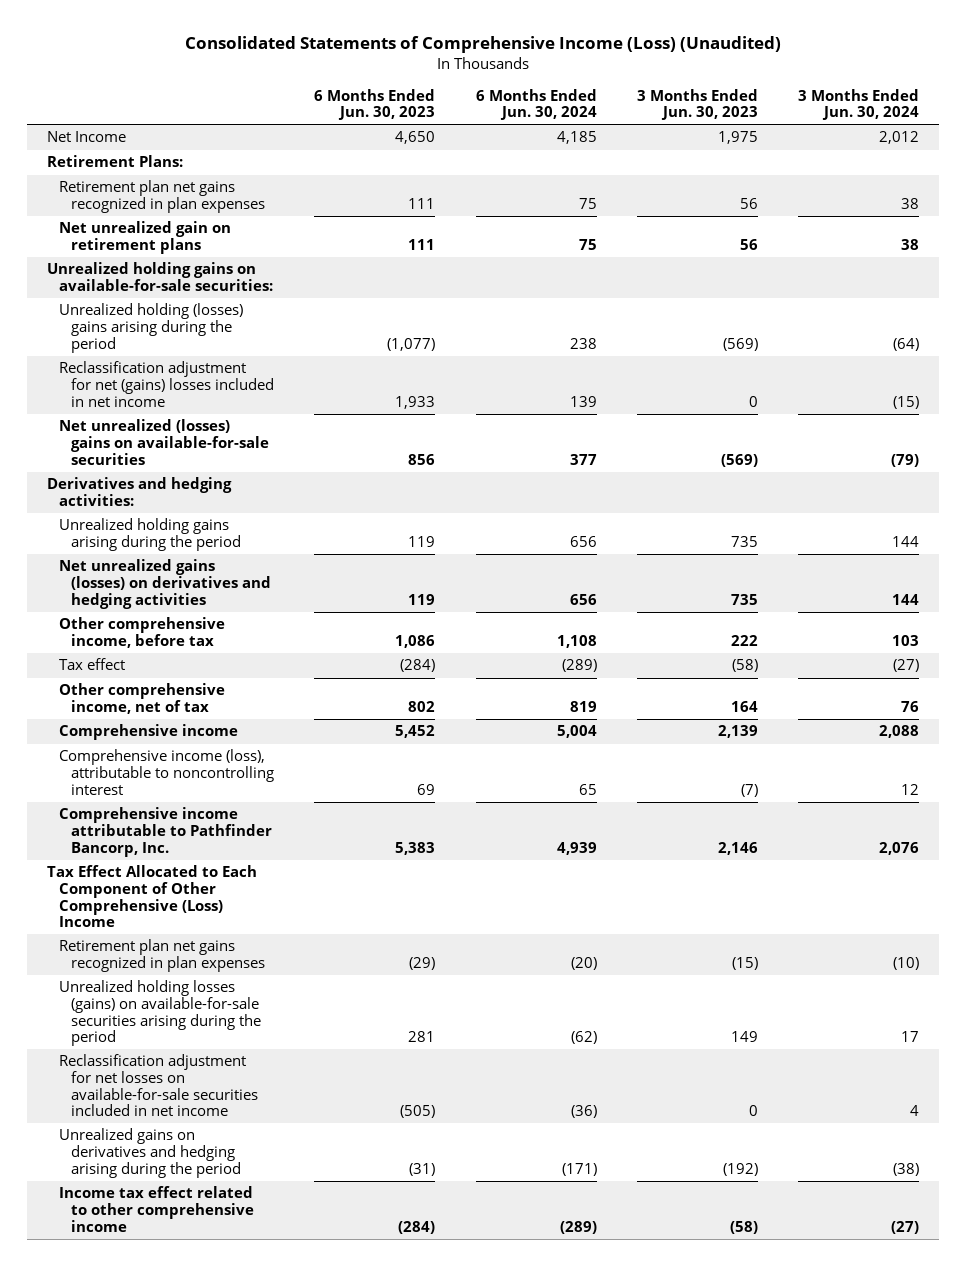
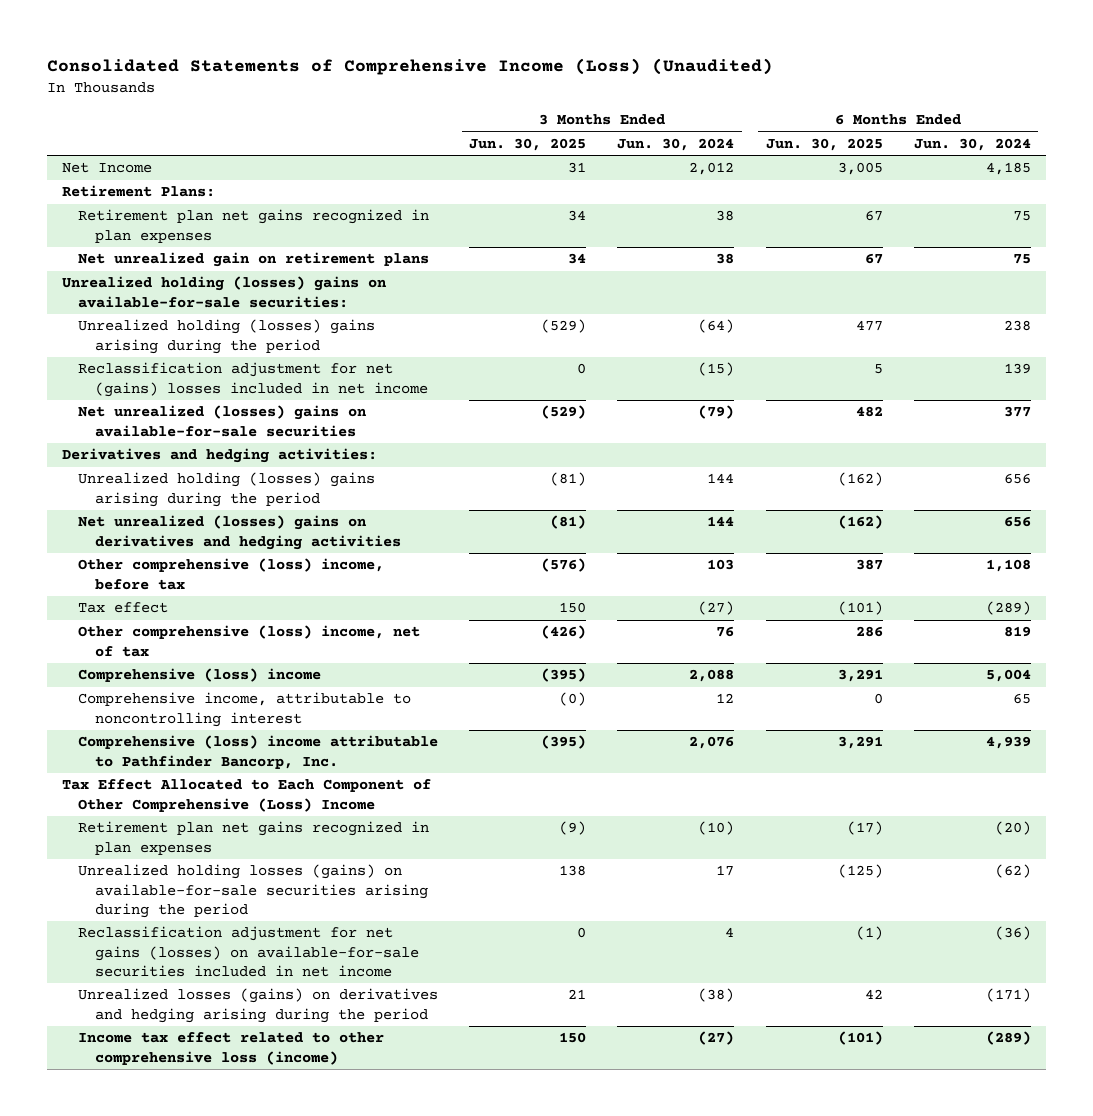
[314,88,436,121] 6 Months Ended Jun. 30, 2023 -> none
[636,88,758,121] 3 Months Ended Jun. 30, 2023 -> none
none -> [469,137,587,151] Jun. 30, 2025
none -> [765,137,883,151] Jun. 30, 2025
[47,262,274,292] Unrealized holding gains on available-for-sale securities: -> [62,276,388,308] Unrealized holding (losses) gains on available-for-sale securities:
[59,518,242,552] Unrealized holding gains arising during the period -> [78,472,376,507] Unrealized holding (losses) gains arising during the period
[59,559,272,609] Net unrealized gains (losses) on derivatives and hedging activities -> [78,515,401,550] Net unrealized (losses) gains on derivatives and hedging activities
[59,617,226,649] Other comprehensive income, before tax -> [78,558,385,590] Other comprehensive (loss) income, before tax
[59,683,226,715] Other comprehensive income, net of tax -> [78,625,421,657] Other comprehensive (loss) income, net of tax
[59,724,239,741] Comprehensive income -> [78,668,322,683] Comprehensive (loss) income
[59,749,275,795] Comprehensive income (loss), attributable to noncontrolling interest -> [78,692,412,727] Comprehensive income, attributable to noncontrolling interest
[59,807,273,857] Comprehensive income attributable to Pathfinder Bancorp, Inc. -> [78,735,439,769] Comprehensive (loss) income attributable to Pathfinder Bancorp, Inc.
[59,1054,259,1117] Reclassification adjustment for net losses on available-for-sale securities included in net income -> [78,926,419,977] Reclassification adjustment for net gains (losses) on available-for-sale securities included in net income
[59,1128,242,1178] Unrealized gains on derivatives and hedging arising during the period -> [78,988,439,1023] Unrealized losses (gains) on derivatives and hedging arising during the period
[59,1186,255,1232] Income tax effect related to other comprehensive income -> [78,1032,385,1065] Income tax effect related to other comprehensive loss (income)

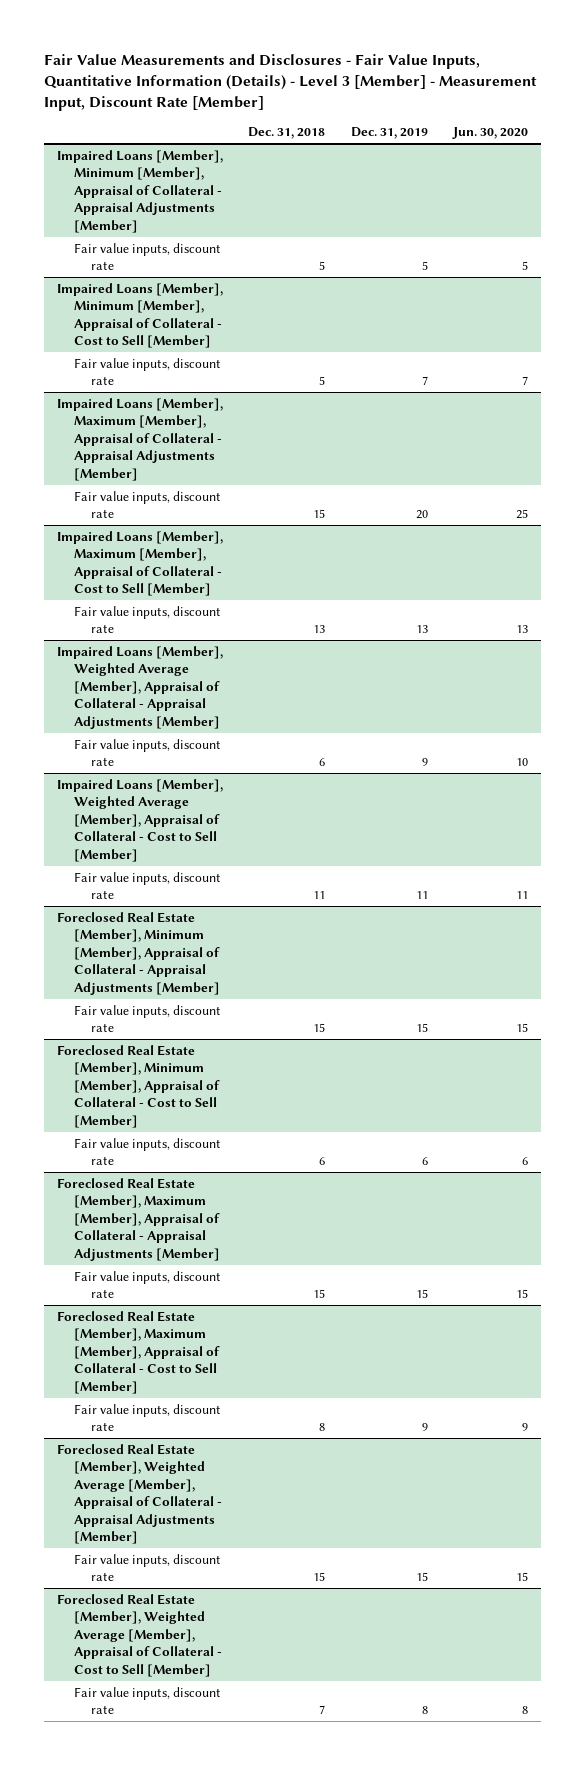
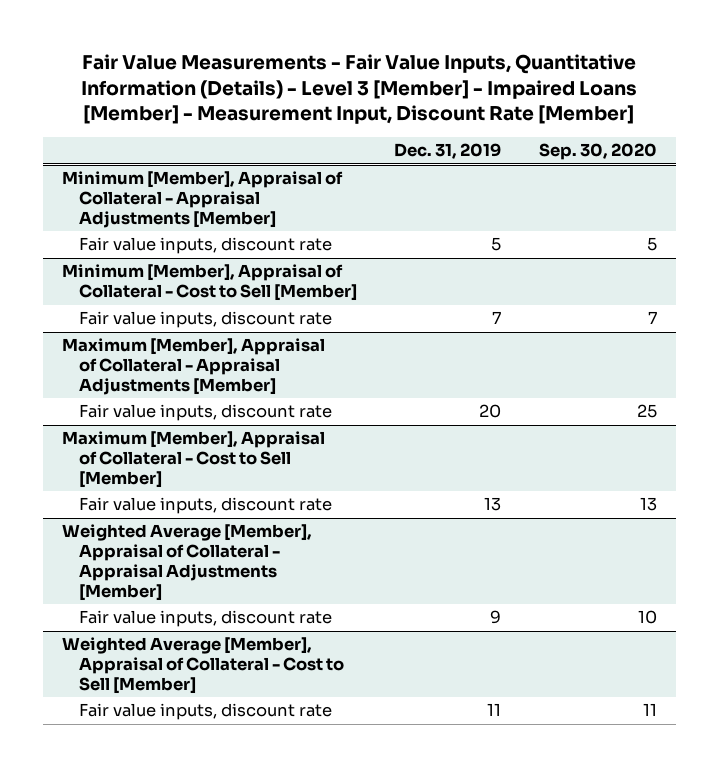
[44,54,538,112] Fair Value Measurements and Disclosures - Fair Value Inputs, Quantitative Information (Details) - Level 3 [Member] - Measurement Input, Discount Rate [Member] -> [81,54,638,125] Fair Value Measurements - Fair Value Inputs, Quantitative Information (Details) - Level 3 [Member] - Impaired Loans [Member] - Measurement Input, Discount Rate [Member]
[248,127,326,140] Dec. 31, 2018 -> none
[452,127,529,140] Jun. 30, 2020 -> none
none -> [538,143,657,161] Sep. 30, 2020
[57,149,224,233] Impaired Loans [Member], Minimum [Member], Appraisal of Collateral - Appraisal Adjustments [Member] -> [62,171,344,228] Minimum [Member], Appraisal of Collateral - Appraisal Adjustments [Member]
[57,282,224,349] Impaired Loans [Member], Minimum [Member], Appraisal of Collateral - Cost to Sell [Member] -> [62,264,357,302] Minimum [Member], Appraisal of Collateral - Cost to Sell [Member]
[57,397,224,481] Impaired Loans [Member], Maximum [Member], Appraisal of Collateral - Appraisal Adjustments [Member] -> [62,338,326,395] Maximum [Member], Appraisal of Collateral - Appraisal Adjustments [Member]
[57,530,224,597] Impaired Loans [Member], Maximum [Member], Appraisal of Collateral - Cost to Sell [Member] -> [62,431,326,488] Maximum [Member], Appraisal of Collateral - Cost to Sell [Member]
[57,645,224,729] Impaired Loans [Member], Weighted Average [Member], Appraisal of Collateral - Appraisal Adjustments [Member] -> [62,524,313,601] Weighted Average [Member], Appraisal of Collateral - Appraisal Adjustments [Member]
[57,778,224,862] Impaired Loans [Member], Weighted Average [Member], Appraisal of Collateral - Cost to Sell [Member] -> [62,637,344,694] Weighted Average [Member], Appraisal of Collateral - Cost to Sell [Member]
[57,911,221,995] Foreclosed Real Estate [Member], Minimum [Member], Appraisal of Collateral - Appraisal Adjustments [Member] -> none
[74,1004,222,1033] Fair value inputs, discount rate -> none
[57,1044,221,1128] Foreclosed Real Estate [Member], Minimum [Member], Appraisal of Collateral - Cost to Sell [Member] -> none
[74,1137,222,1166] Fair value inputs, discount rate -> none
[57,1177,221,1261] Foreclosed Real Estate [Member], Maximum [Member], Appraisal of Collateral - Appraisal Adjustments [Member] -> none
[74,1270,222,1299] Fair value inputs, discount rate -> none
[57,1310,221,1394] Foreclosed Real Estate [Member], Maximum [Member], Appraisal of Collateral - Cost to Sell [Member] -> none
[74,1403,222,1432] Fair value inputs, discount rate -> none
[57,1443,223,1545] Foreclosed Real Estate [Member], Weighted Average [Member], Appraisal of Collateral - Appraisal Adjustments [Member] -> none
[74,1553,222,1582] Fair value inputs, discount rate -> none
[57,1593,223,1677] Foreclosed Real Estate [Member], Weighted Average [Member], Appraisal of Collateral - Cost to Sell [Member] -> none
[74,1686,222,1715] Fair value inputs, discount rate -> none

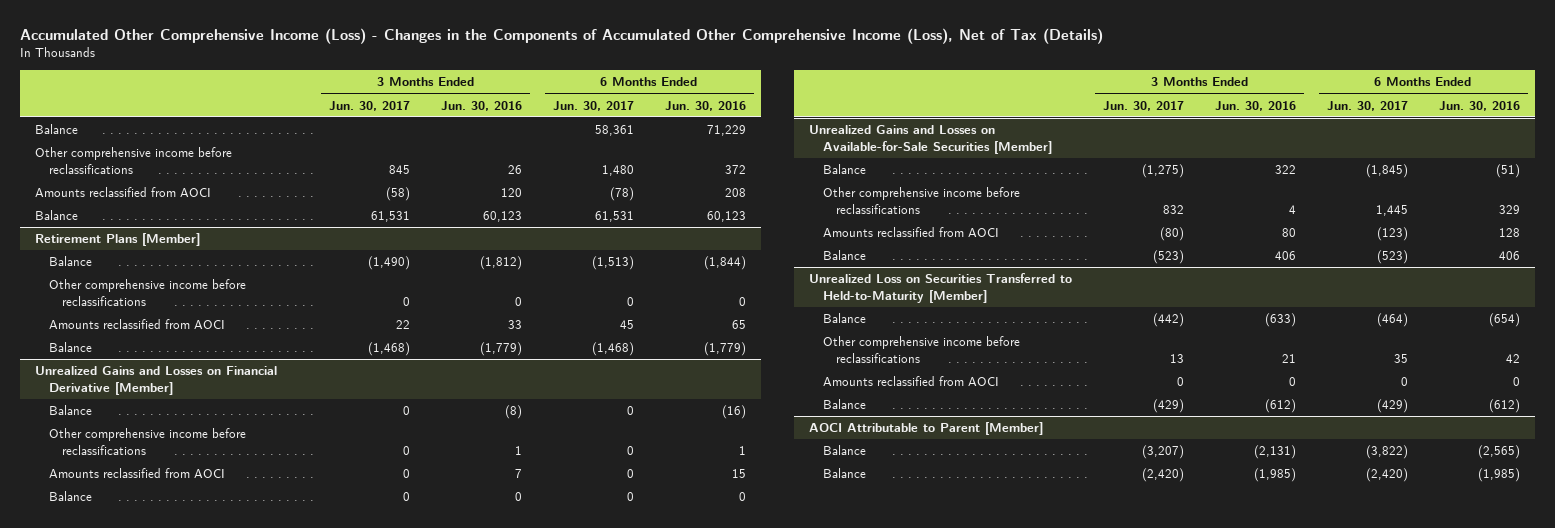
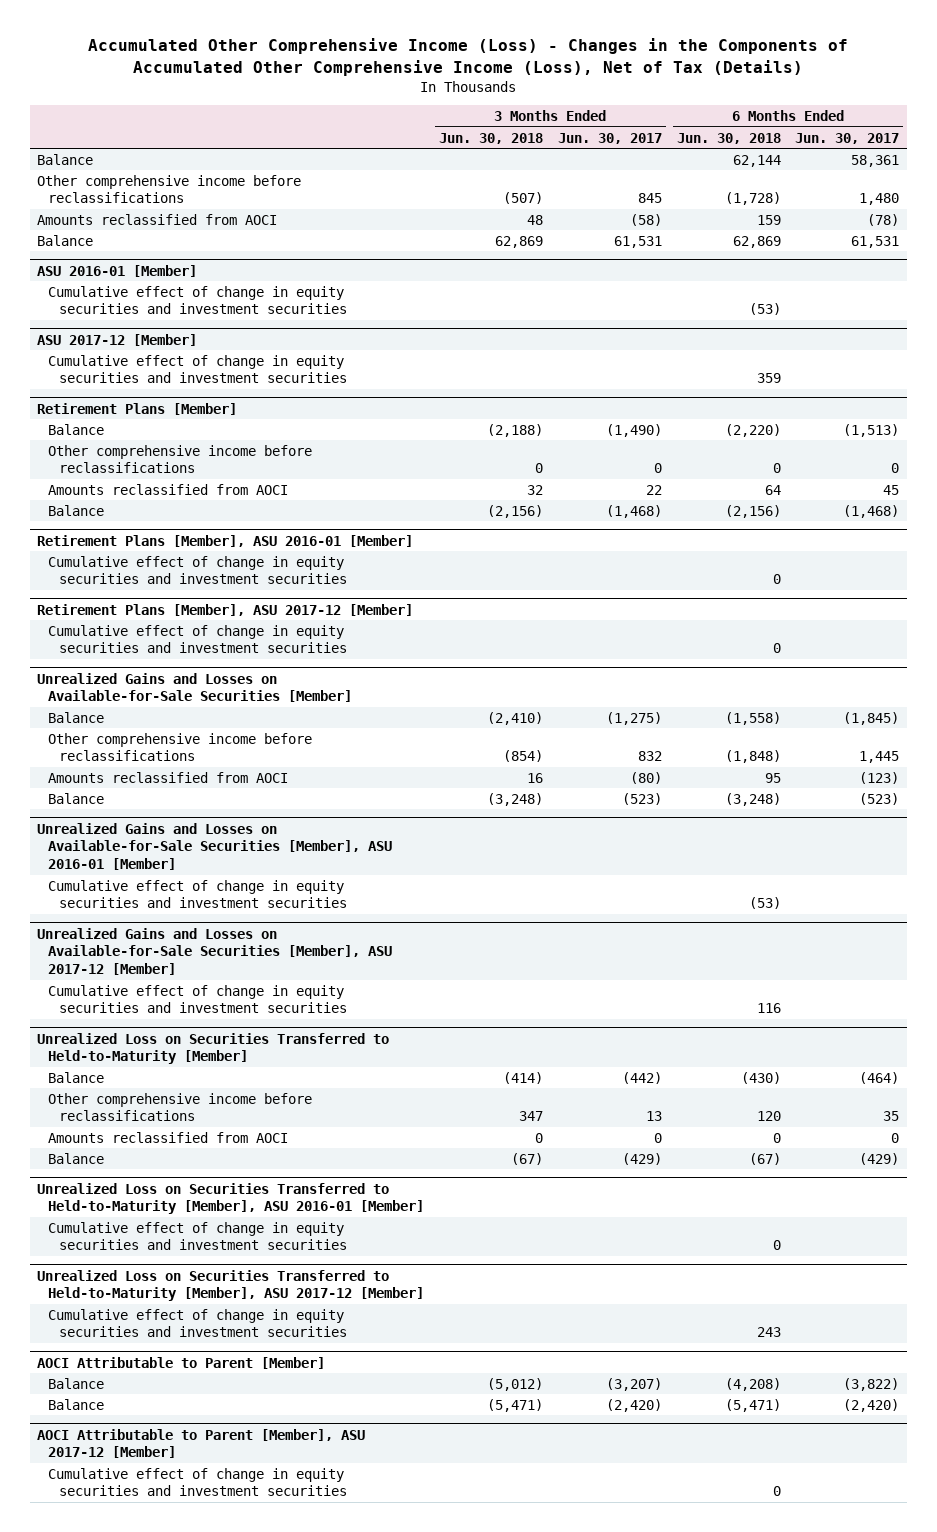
[441,100,523,111] Jun. 30, 2016 -> none
[664,100,746,111] Jun. 30, 2016 -> none
none -> [439,132,544,144] Jun. 30, 2018
none -> [676,132,781,144] Jun. 30, 2018
none -> [37,264,198,277] ASU 2016-01 [Member]
none -> [48,285,348,315] Cumulative effect of change in equity securities and investment securities
none -> [37,333,198,346] ASU 2017-12 [Member]
none -> [48,354,348,384] Cumulative effect of change in equity securities and investment securities
[35,366,278,395] Unrealized Gains and Losses on Financial Derivative [Member] -> none
[48,405,92,416] Balance -> none
[48,428,246,455] Other comprehensive income before reclassifications -> none
[48,468,225,479] Amounts reclassified from AOCI -> none
[48,491,92,502] Balance -> none
none -> [37,534,414,547] Retirement Plans [Member], ASU 2016-01 [Member]
none -> [48,555,348,585] Cumulative effect of change in equity securities and investment securities
none -> [37,603,414,616] Retirement Plans [Member], ASU 2017-12 [Member]
none -> [48,624,348,654] Cumulative effect of change in equity securities and investment securities
none -> [37,822,393,870] Unrealized Gains and Losses on Available-for-Sale Securities [Member], ASU 2016-01 [Member]
none -> [48,879,348,909] Cumulative effect of change in equity securities and investment securities
none -> [37,927,393,975] Unrealized Gains and Losses on Available-for-Sale Securities [Member], ASU 2017-12 [Member]
none -> [48,984,348,1014] Cumulative effect of change in equity securities and investment securities
none -> [37,1182,425,1215] Unrealized Loss on Securities Transferred to Held-to-Maturity [Member], ASU 2016-01 [Member]
none -> [48,1221,348,1251] Cumulative effect of change in equity securities and investment securities
none -> [37,1269,425,1302] Unrealized Loss on Securities Transferred to Held-to-Maturity [Member], ASU 2017-12 [Member]
none -> [48,1308,348,1338] Cumulative effect of change in equity securities and investment securities
none -> [37,1428,366,1459] AOCI Attributable to Parent [Member], ASU 2017-12 [Member]
none -> [48,1467,348,1497] Cumulative effect of change in equity securities and investment securities

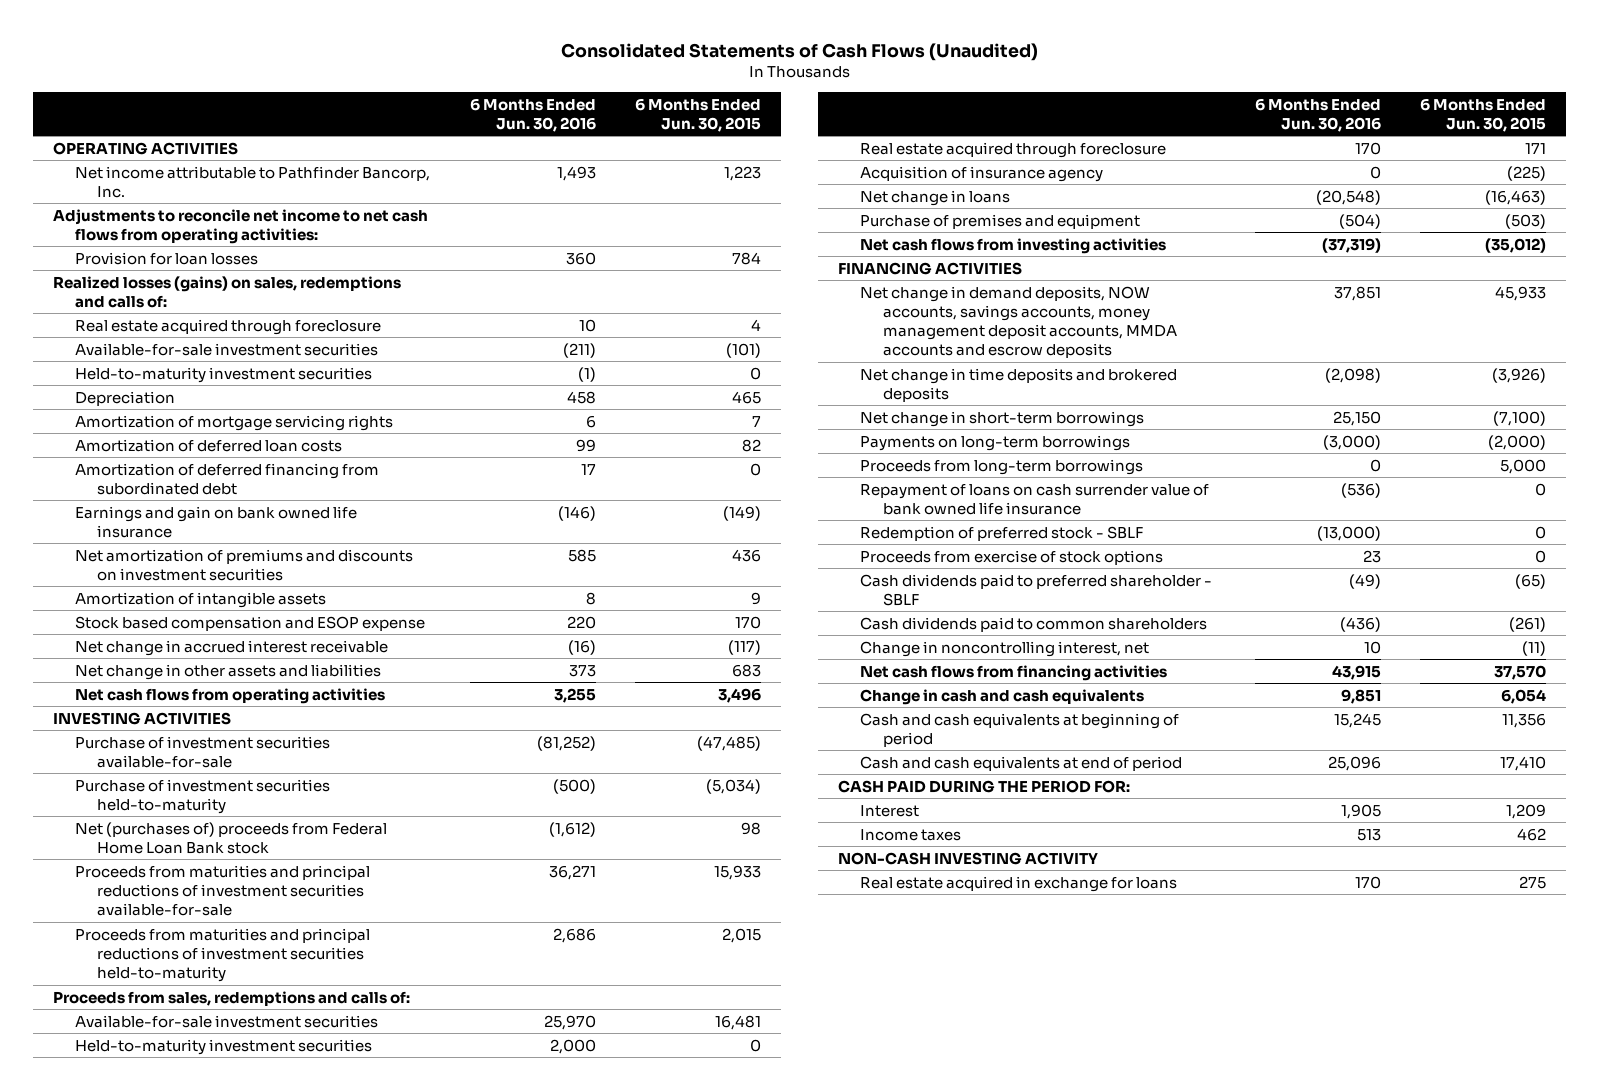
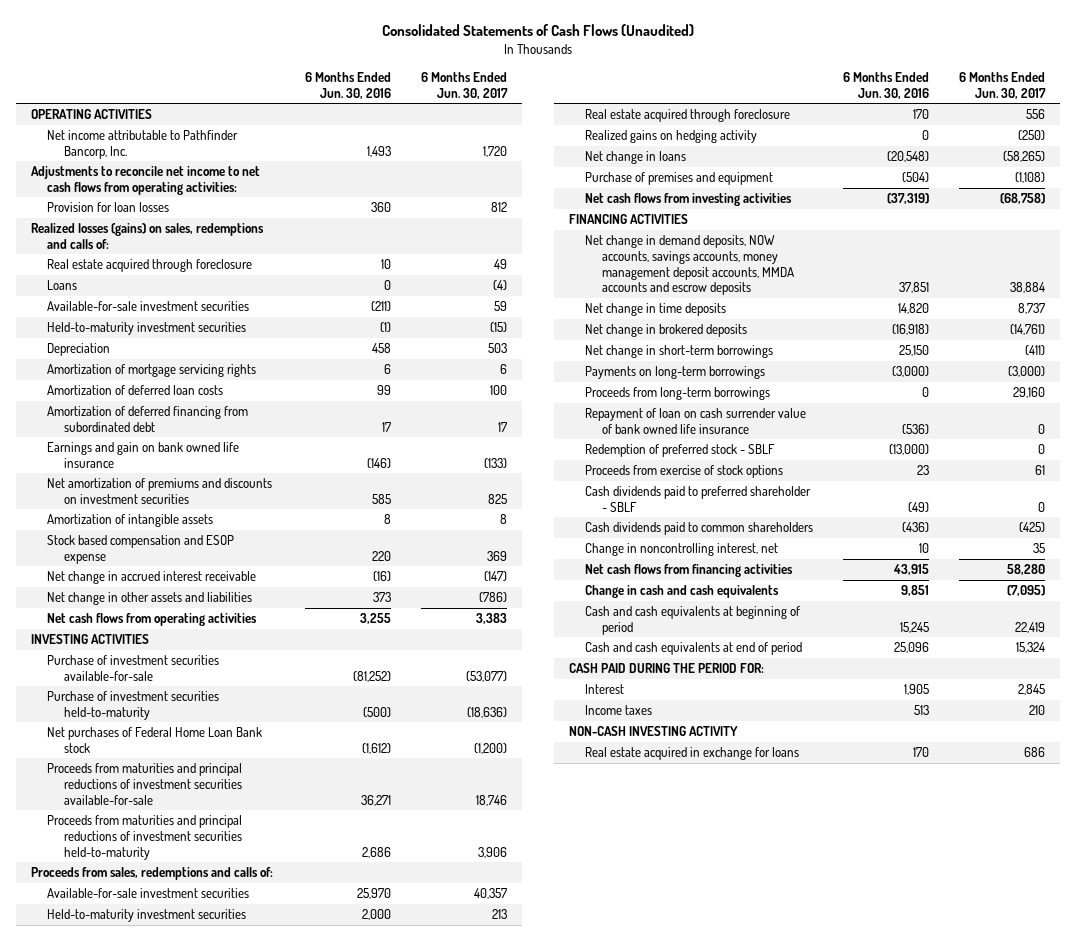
[635,97,762,132] 6 Months Ended Jun. 30, 2015 -> none
none -> [420,71,508,99] 6 Months Ended Jun. 30, 2017
none -> [47,280,78,291] Loans
[75,821,388,854] Net (purchases of) proceeds from Federal Home Loan Bank stock -> [47,727,263,753] Net purchases of Federal Home Loan Bank stock
[860,165,1104,182] Acquisition of insurance agency -> none
none -> [585,130,758,144] Realized gains on hedging activity
[860,367,1178,402] Net change in time deposits and brokered deposits -> [585,303,727,317] Net change in time deposits
[1324,367,1381,383] (2,098) -> [898,303,930,315] 14,820
none -> [585,324,748,338] Net change in brokered deposits
[860,483,1210,515] Repayment of loans on cash surrender value of bank owned life insurance -> [585,408,807,434] Repayment of loan on cash surrender value of bank owned life insurance

